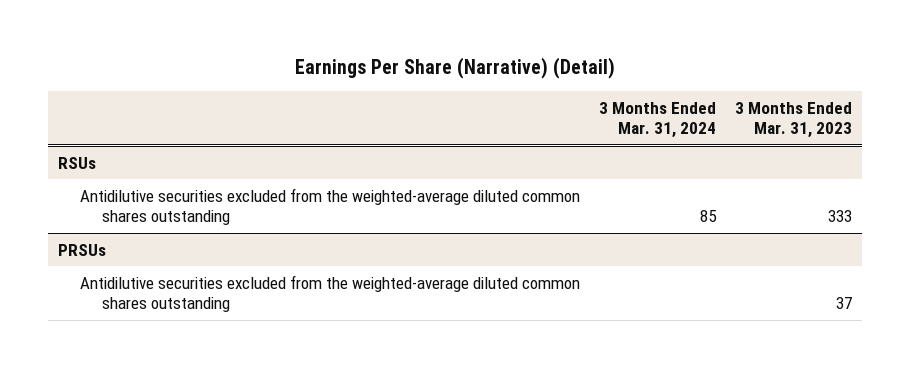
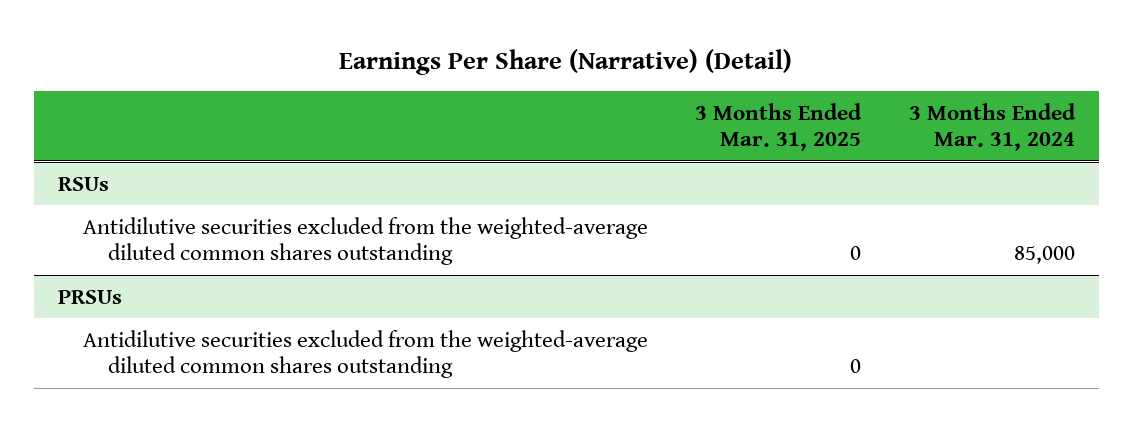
[735,101,853,138] 3 Months Ended Mar. 31, 2023 -> none
none -> [695,102,863,152] 3 Months Ended Mar. 31, 2025
[699,209,717,222] 85 -> [1013,245,1075,264] 85,000

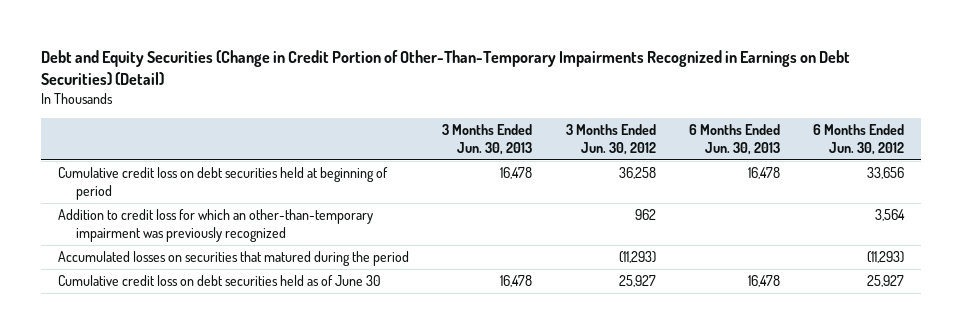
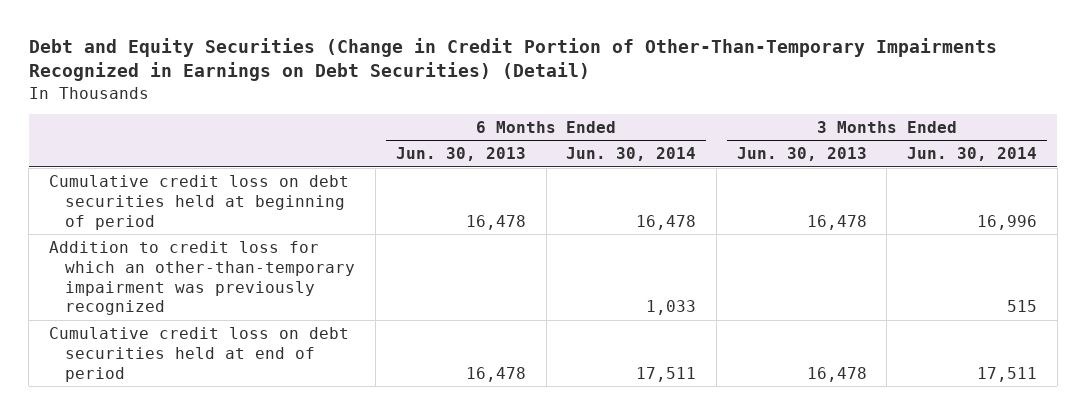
[565,123,656,156] 3 Months Ended Jun. 30, 2012 -> none
[813,123,905,156] 6 Months Ended Jun. 30, 2012 -> none
none -> [566,147,697,162] Jun. 30, 2014
none -> [907,147,1038,162] Jun. 30, 2014
[57,251,409,267] Accumulated losses on securities that matured during the period -> none
[57,275,381,287] Cumulative credit loss on debt securities held as of June 30 -> [49,326,350,382] Cumulative credit loss on debt securities held at end of period

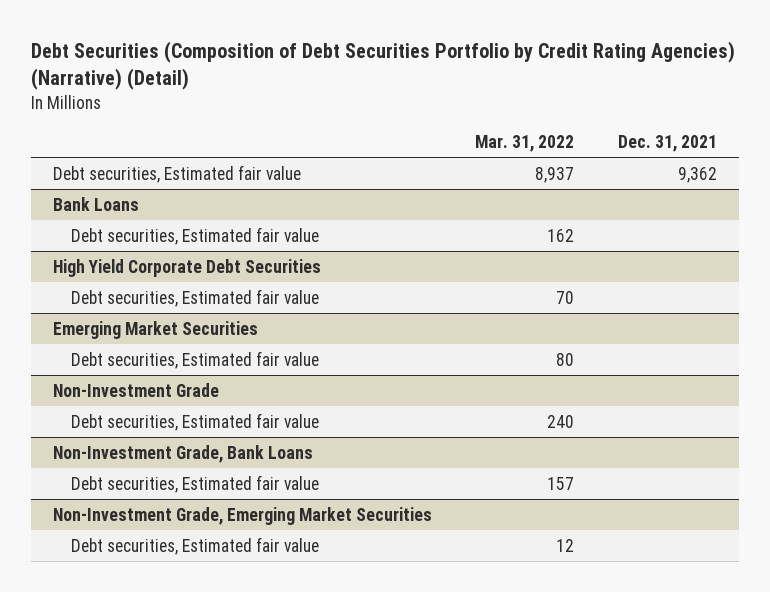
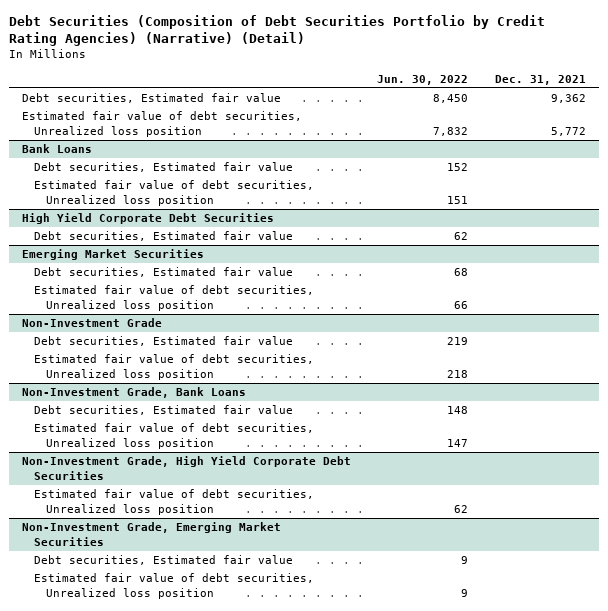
[475,135,575,153] Mar. 31, 2022 -> none
none -> [377,74,469,85] Jun. 30, 2022
none -> [22,111,303,137] Estimated fair value of debt securities, Unrealized loss position
none -> [34,180,315,206] Estimated fair value of debt securities, Unrealized loss position
none -> [34,285,315,311] Estimated fair value of debt securities, Unrealized loss position
none -> [34,354,315,380] Estimated fair value of debt securities, Unrealized loss position
none -> [34,423,315,449] Estimated fair value of debt securities, Unrealized loss position
none -> [22,456,352,480] Non-Investment Grade, High Yield Corporate Debt Securities
none -> [34,489,315,515] Estimated fair value of debt securities, Unrealized loss position
none -> [34,573,315,599] Estimated fair value of debt securities, Unrealized loss position

